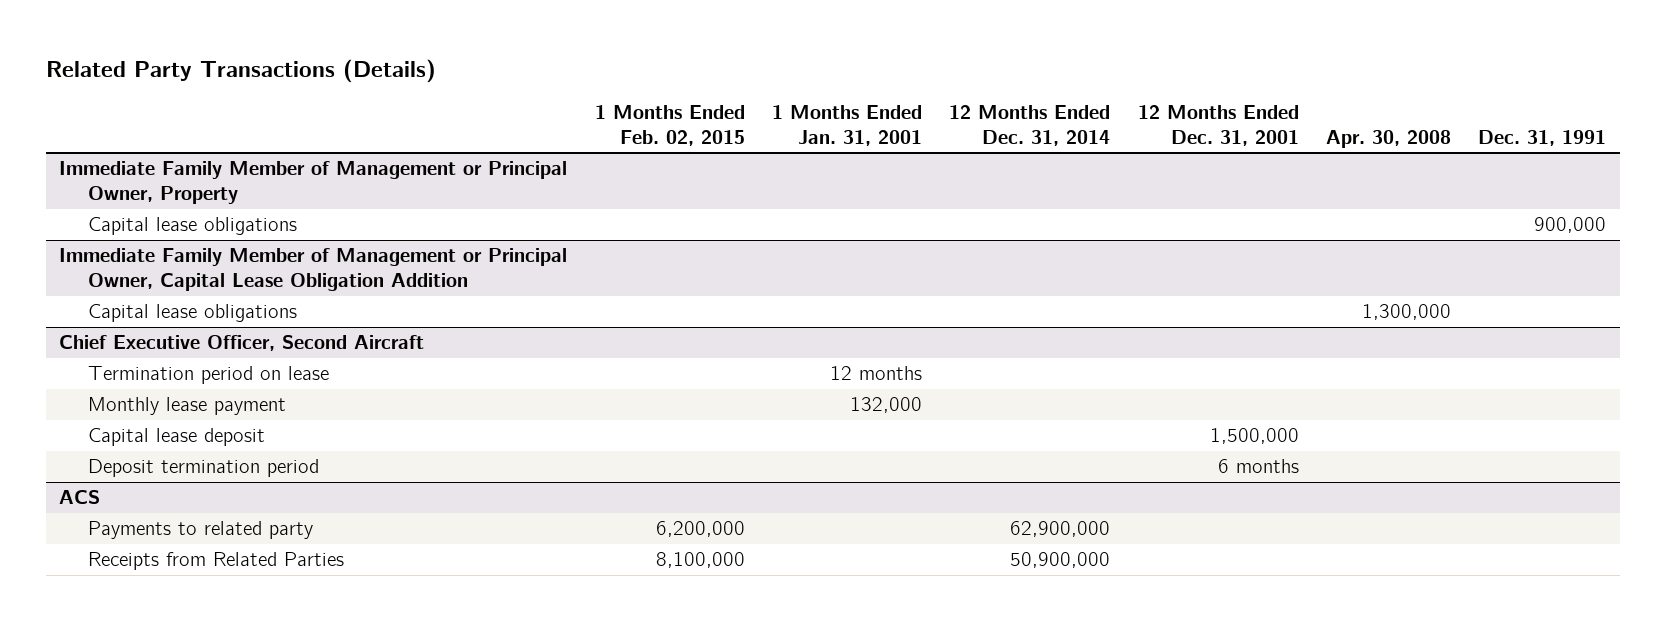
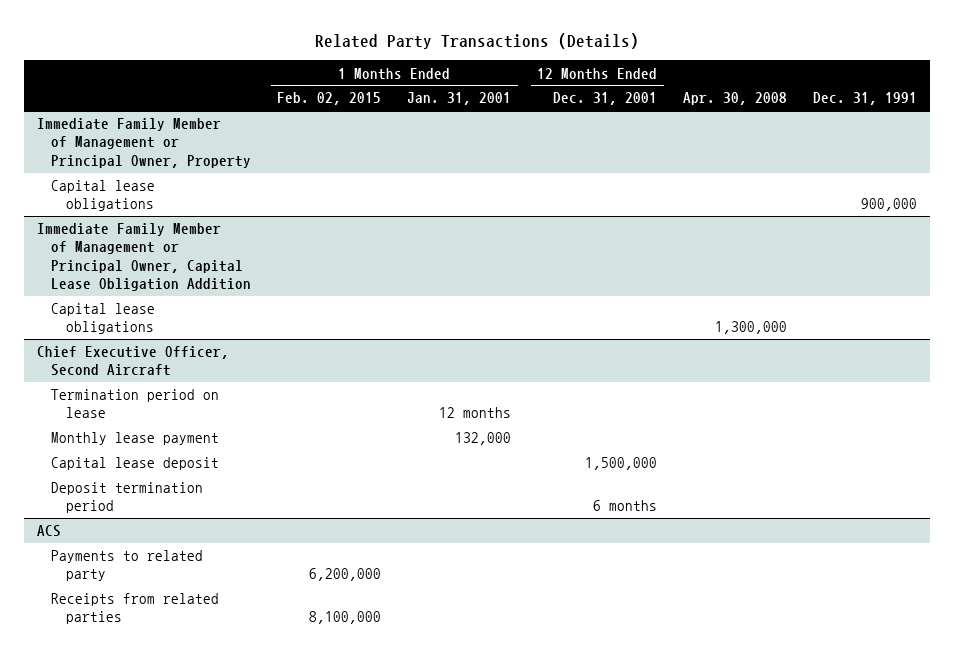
[949,104,1111,146] 12 Months Ended Dec. 31, 2014 -> none
[88,552,345,571] Receipts from Related Parties -> [51,593,220,625] Receipts from related parties

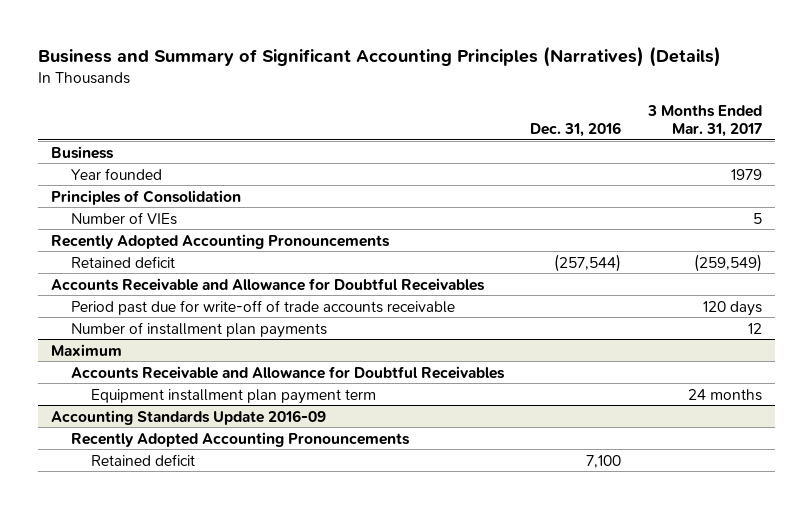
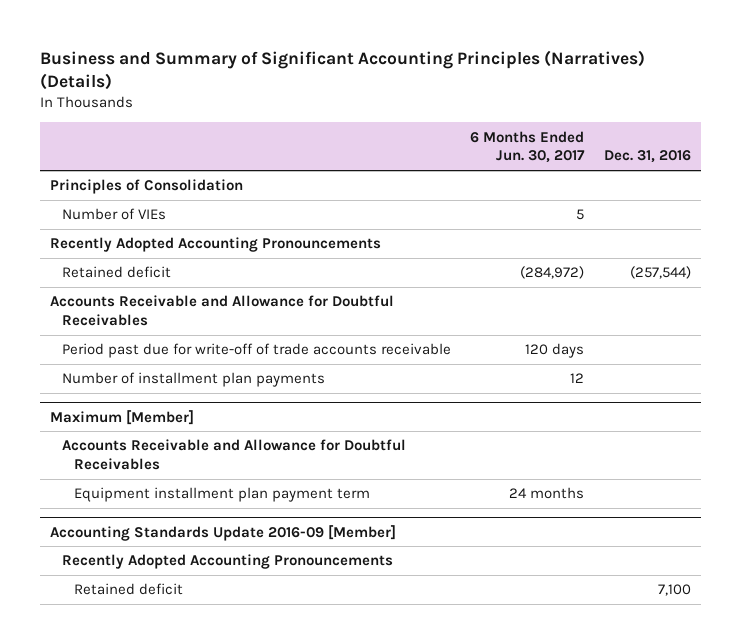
[646,104,762,137] 3 Months Ended Mar. 31, 2017 -> none
none -> [470,130,586,164] 6 Months Ended Jun. 30, 2017
[50,145,114,159] Business -> none
[71,167,163,180] Year founded -> none
[50,343,122,356] Maximum -> [50,409,195,425] Maximum [Member]
[50,409,326,425] Accounting Standards Update 2016-09 -> [50,524,397,541] Accounting Standards Update 2016-09 [Member]

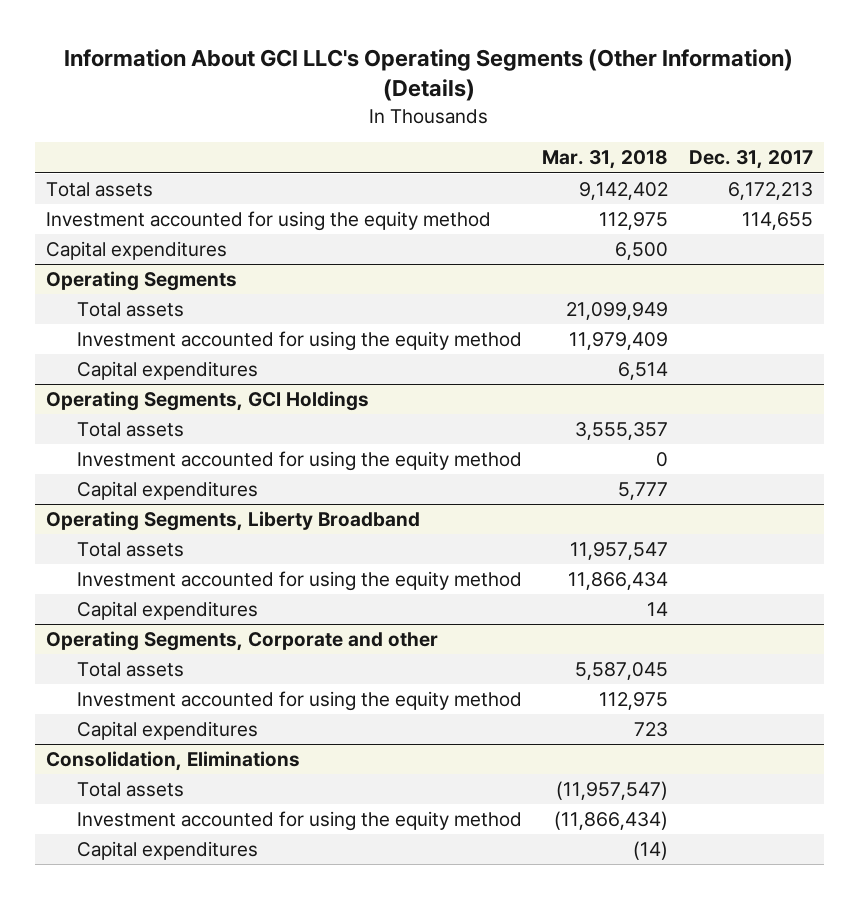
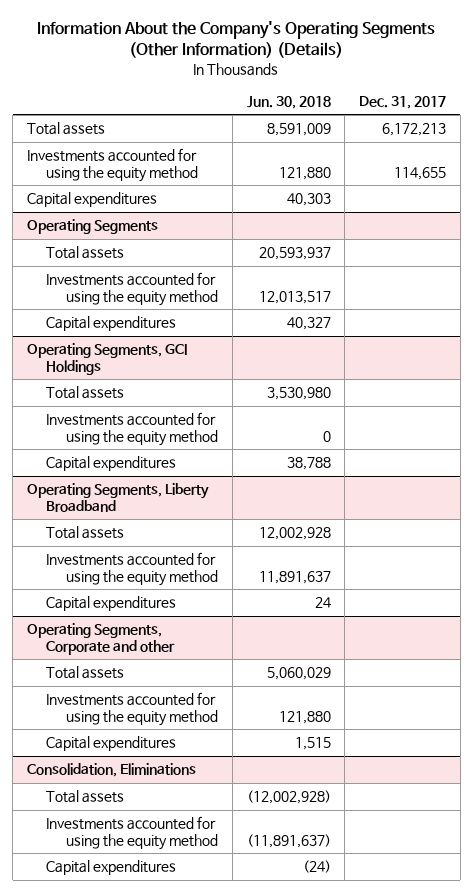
[64,48,794,102] Information About GCI LLC's Operating Segments (Other Information) (Details) -> [37,20,436,59] Information About the Company's Operating Segments (Other Information) (Details)
[542,150,669,170] Mar. 31, 2018 -> none
none -> [246,95,331,109] Jun. 30, 2018
[45,211,491,232] Investment accounted for using the equity method -> [26,148,199,182] Investments accounted for using the equity method
[76,331,522,352] Investment accounted for using the equity method -> [46,272,219,306] Investments accounted for using the equity method
[76,451,522,472] Investment accounted for using the equity method -> [46,412,219,446] Investments accounted for using the equity method
[76,571,522,592] Investment accounted for using the equity method -> [46,552,219,586] Investments accounted for using the equity method
[76,691,522,712] Investment accounted for using the equity method -> [46,692,219,726] Investments accounted for using the equity method
[76,811,522,832] Investment accounted for using the equity method -> [46,816,219,850] Investments accounted for using the equity method

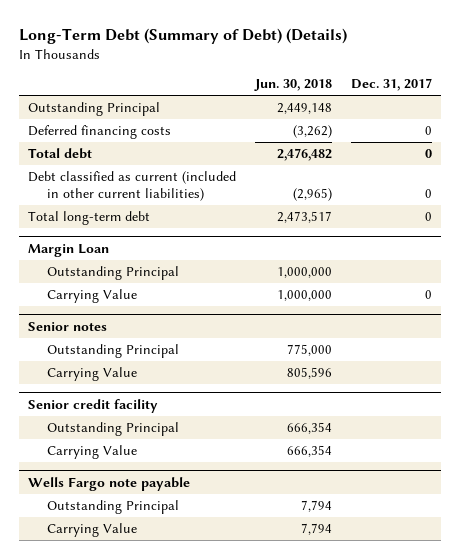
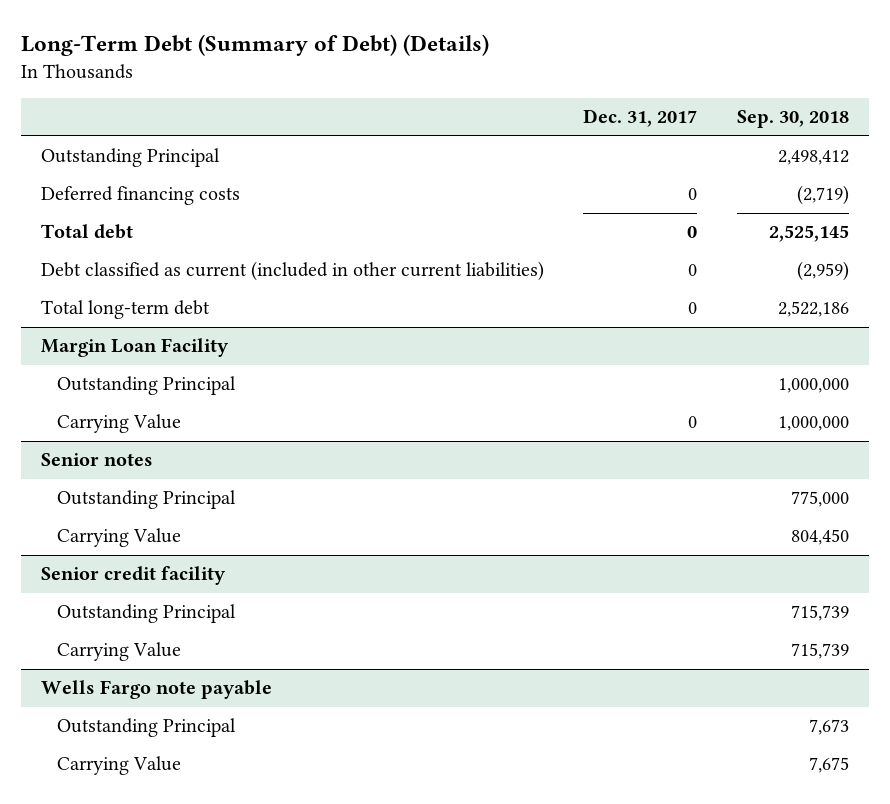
[253,79,332,92] Jun. 30, 2018 -> none
none -> [737,110,850,129] Sep. 30, 2018
[27,243,109,257] Margin Loan -> [40,338,229,358] Margin Loan Facility

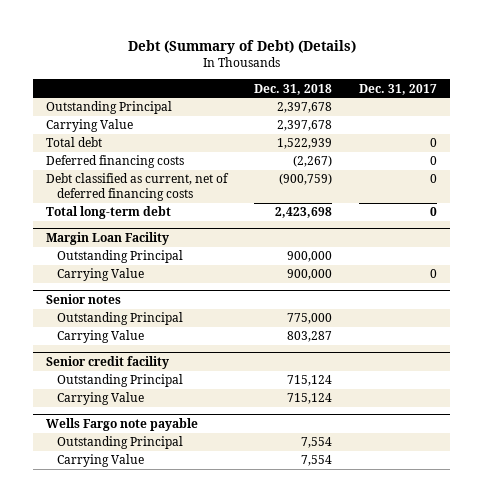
[20,34,489,57] Long-Term Debt (Summary of Debt) (Details) -> [127,40,356,55] Debt (Summary of Debt) (Details)
[737,110,850,129] Sep. 30, 2018 -> none
none -> [254,83,333,95] Dec. 31, 2018
none -> [46,119,134,133] Carrying Value
[40,186,240,206] Deferred financing costs -> [46,155,185,169] Deferred financing costs
[40,261,544,282] Debt classified as current (included in other current liabilities) -> [46,173,230,201] Debt classified as current, net of deferred financing costs

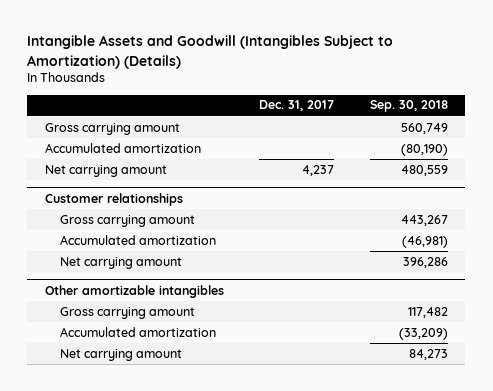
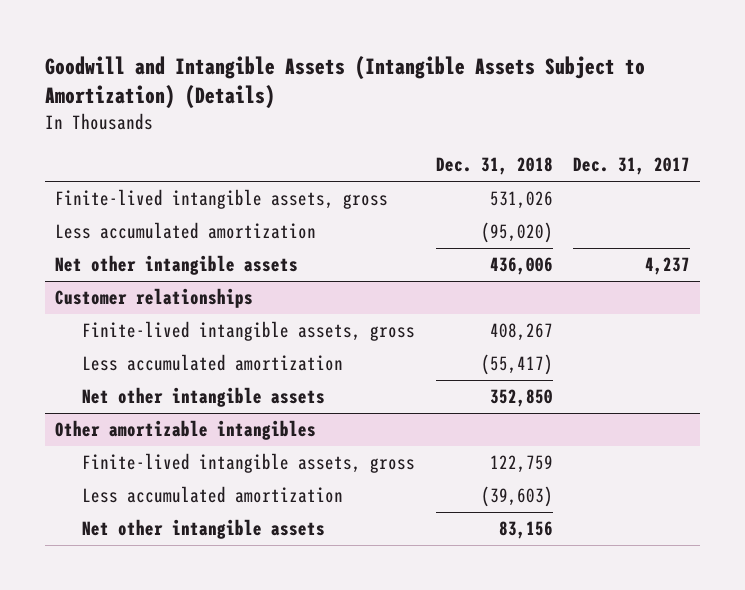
[27,35,394,69] Intangible Assets and Goodwill (Intangibles Subject to Amortization) (Details) -> [44,56,645,110] Goodwill and Intangible Assets (Intangible Assets Subject to Amortization) (Details)
[369,100,448,113] Sep. 30, 2018 -> none
none -> [435,157,553,176] Dec. 31, 2018
[44,122,180,135] Gross carrying amount -> [54,189,388,210] Finite-lived intangible assets, gross
[44,142,201,153] Accumulated amortization -> [54,222,316,240] Less accumulated amortization
[44,164,167,177] Net carrying amount -> [54,255,298,276] Net other intangible assets
[59,214,195,227] Gross carrying amount -> [82,321,416,342] Finite-lived intangible assets, gross
[59,234,216,245] Accumulated amortization -> [82,354,344,372] Less accumulated amortization
[59,256,182,269] Net carrying amount -> [82,387,326,408] Net other intangible assets
[59,306,195,319] Gross carrying amount -> [82,453,416,474] Finite-lived intangible assets, gross
[59,326,216,337] Accumulated amortization -> [82,486,344,504] Less accumulated amortization
[59,348,182,361] Net carrying amount -> [82,519,326,540] Net other intangible assets

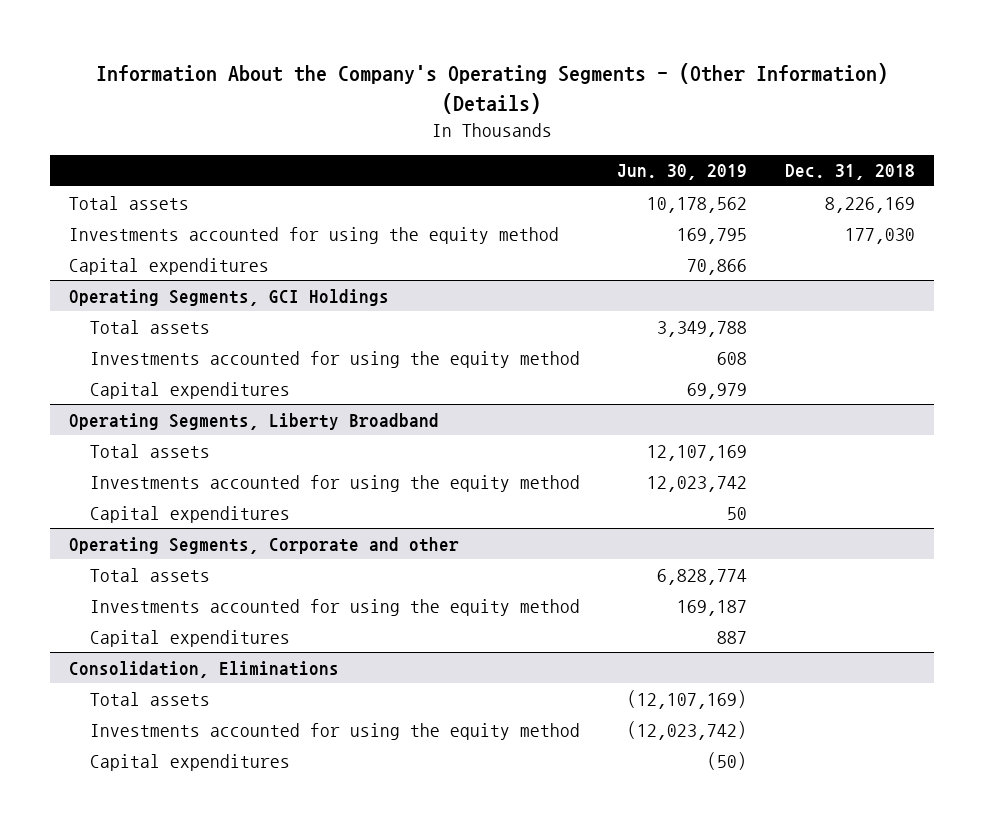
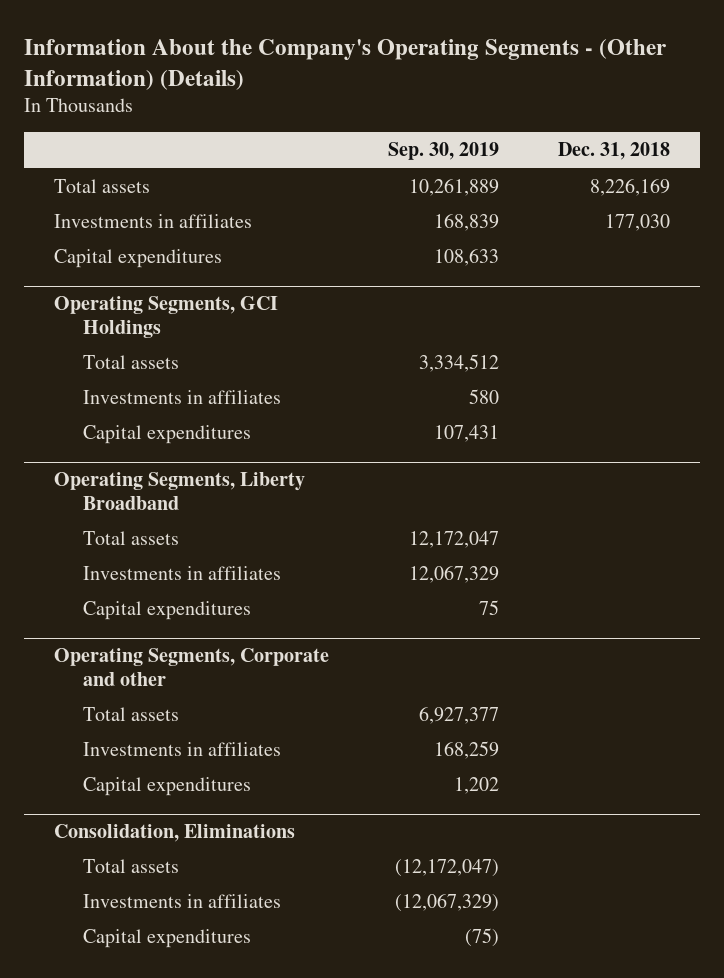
[617,164,748,181] Jun. 30, 2019 -> none
none -> [387,142,499,161] Sep. 30, 2019
[68,226,559,244] Investments accounted for using the equity method -> [53,214,252,229] Investments in affiliates
[89,350,580,368] Investments accounted for using the equity method -> [82,390,281,405] Investments in affiliates
[89,474,580,492] Investments accounted for using the equity method -> [82,566,281,581] Investments in affiliates
[89,598,580,616] Investments accounted for using the equity method -> [82,742,281,757] Investments in affiliates
[89,722,580,740] Investments accounted for using the equity method -> [82,894,281,909] Investments in affiliates

